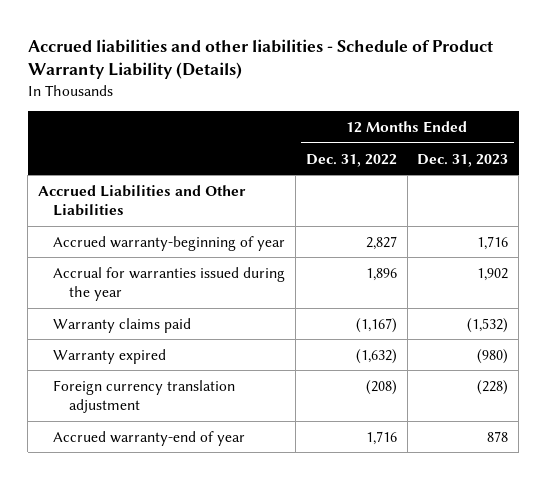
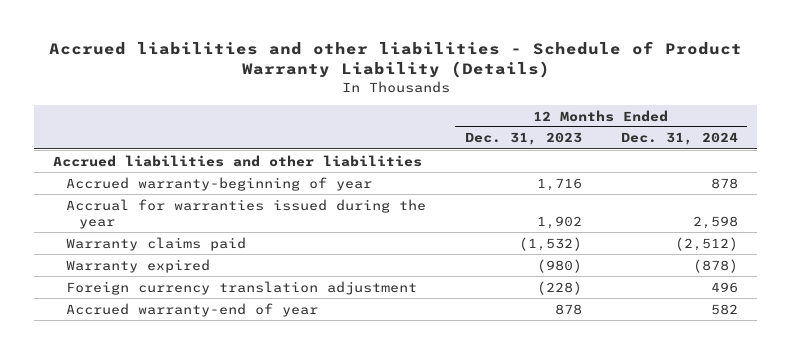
[305,153,397,167] Dec. 31, 2022 -> none
none -> [620,132,738,146] Dec. 31, 2024
[38,184,247,217] Accrued Liabilities and Other Liabilities -> [53,154,423,167] Accrued liabilities and other liabilities

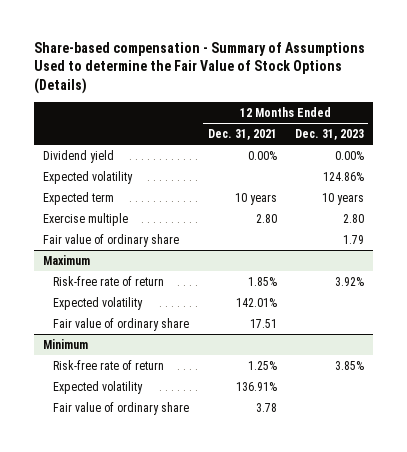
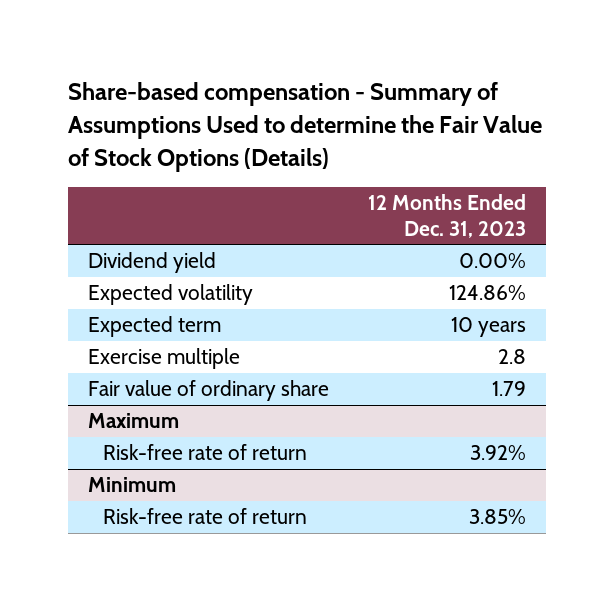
[207,129,277,141] Dec. 31, 2021 -> none
[342,213,364,223] 2.80 -> [498,349,527,365] 2.8
[53,296,144,310] Expected volatility -> none
[53,317,190,331] Fair value of ordinary share -> none
[53,380,144,394] Expected volatility -> none
[53,401,190,415] Fair value of ordinary share -> none

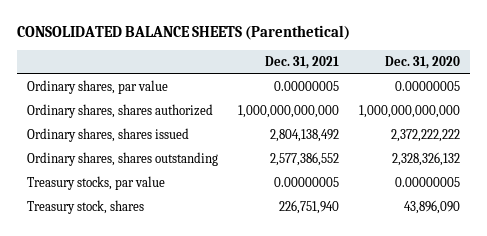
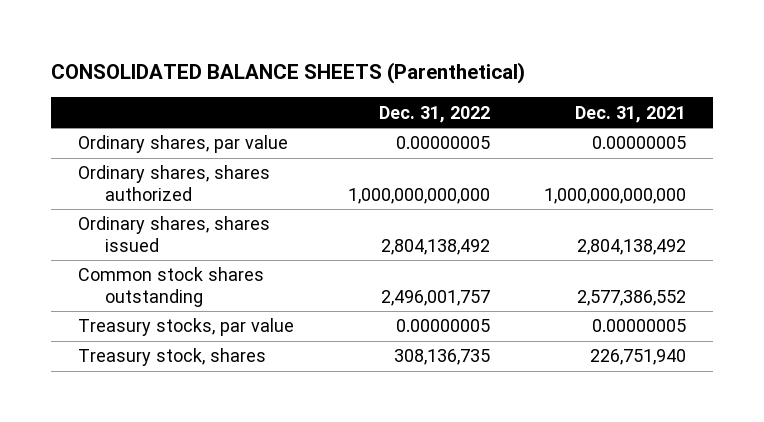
[384,56,460,70] Dec. 31, 2020 -> none
none -> [379,105,491,123] Dec. 31, 2022
[26,152,218,167] Ordinary shares, shares outstanding -> [78,267,265,307] Common stock shares outstanding

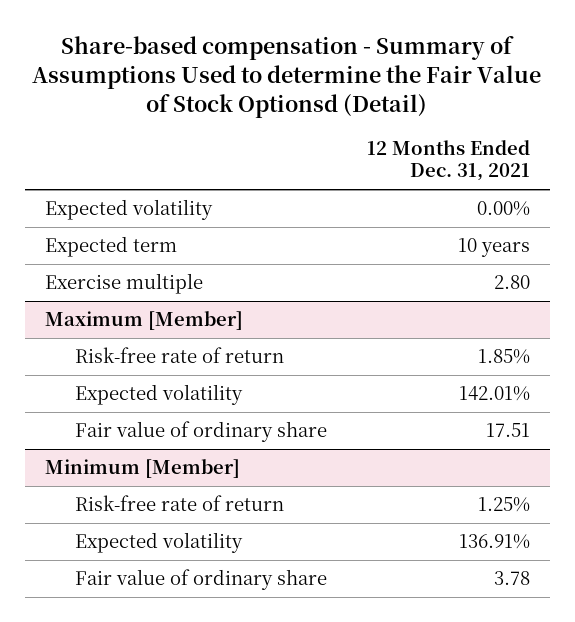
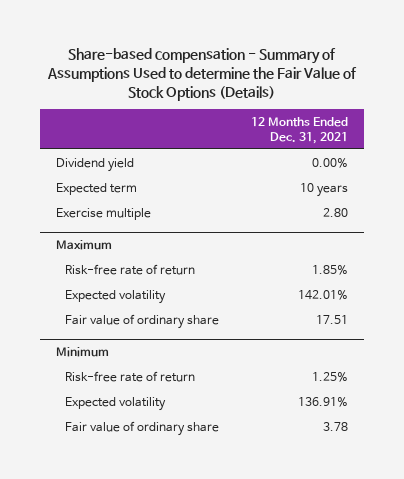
[32,35,542,118] Share-based compensation - Summary of Assumptions Used to determine the Fair Value of Stock Optionsd (Detail) -> [47,48,358,102] Share-based compensation - Summary of Assumptions Used to determine the Fair Value of Stock Options (Details)
[44,199,213,221] Expected volatility -> none
none -> [56,157,135,172] Dividend yield
[44,311,243,331] Maximum [Member] -> [56,240,113,251] Maximum
[44,459,240,479] Minimum [Member] -> [56,347,110,358] Minimum

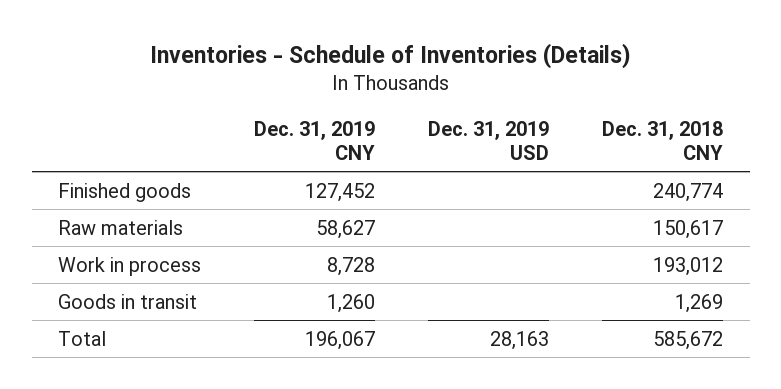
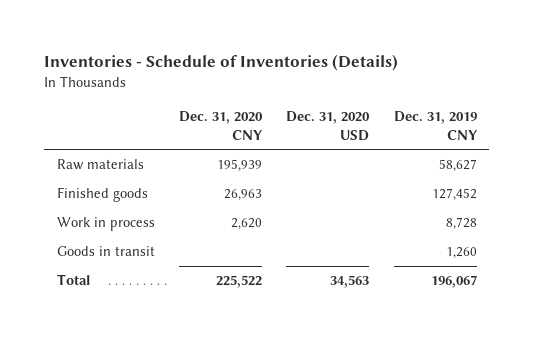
[428,121,550,161] Dec. 31, 2019 USD -> none
[602,121,724,161] Dec. 31, 2018 CNY -> none
none -> [178,110,263,140] Dec. 31, 2020 CNY
none -> [286,110,371,141] Dec. 31, 2020 USD
[58,182,192,202] Finished goods -> [56,187,148,203] Finished goods

